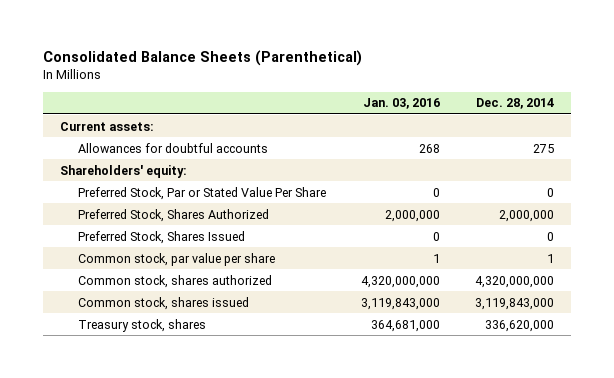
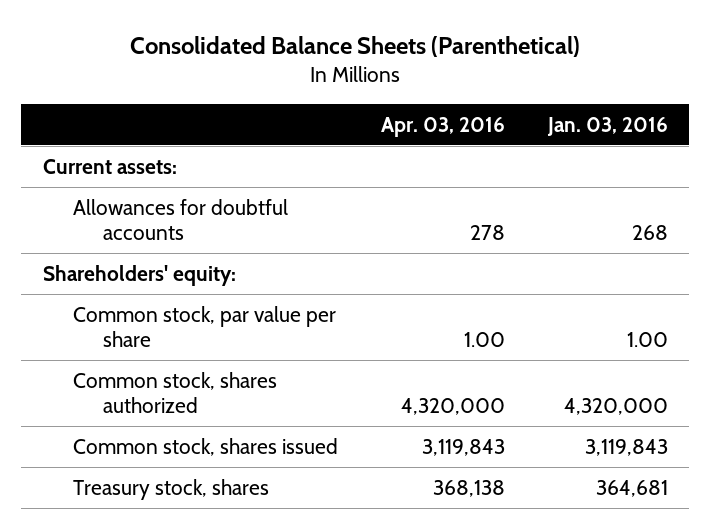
[475,98,554,110] Dec. 28, 2014 -> none
none -> [380,116,505,137] Apr. 03, 2016
[78,186,327,200] Preferred Stock, Par or Stated Value Per Share -> none
[78,208,270,222] Preferred Stock, Shares Authorized -> none
[78,230,246,244] Preferred Stock, Shares Issued -> none
[433,253,441,263] 1 -> [626,331,668,347] 1.00
[361,275,441,288] 4,320,000,000 -> [563,397,668,415] 4,320,000
[361,297,441,310] 3,119,843,000 -> [584,439,668,457] 3,119,843
[371,319,441,332] 364,681,000 -> [595,480,668,498] 364,681

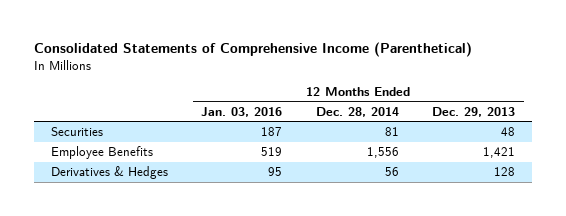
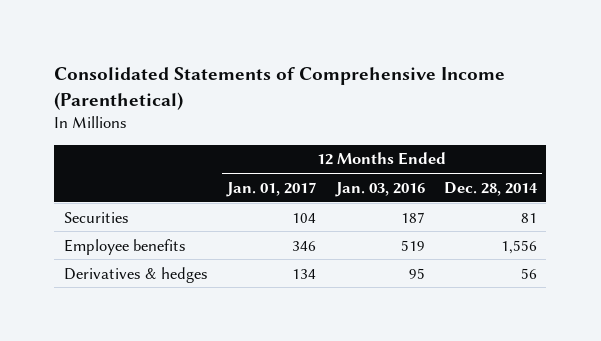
[432,106,516,117] Dec. 29, 2013 -> none
none -> [226,181,317,197] Jan. 01, 2017
[50,146,153,160] Employee Benefits -> [64,238,187,255] Employee benefits
[50,166,168,180] Derivatives & Hedges -> [64,266,209,283] Derivatives & hedges

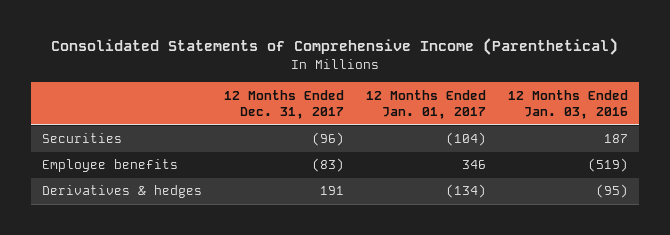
[443,181,538,196] Dec. 28, 2014 -> none
none -> [224,89,345,120] 12 Months Ended Dec. 31, 2017
[292,212,317,223] 104 -> [446,132,487,147] (104)
[400,239,425,251] 519 -> [588,158,629,173] (519)
[292,268,317,279] 134 -> [446,184,487,199] (134)
[408,267,425,279] 95 -> [596,184,629,199] (95)

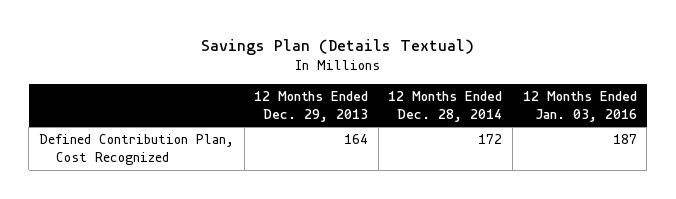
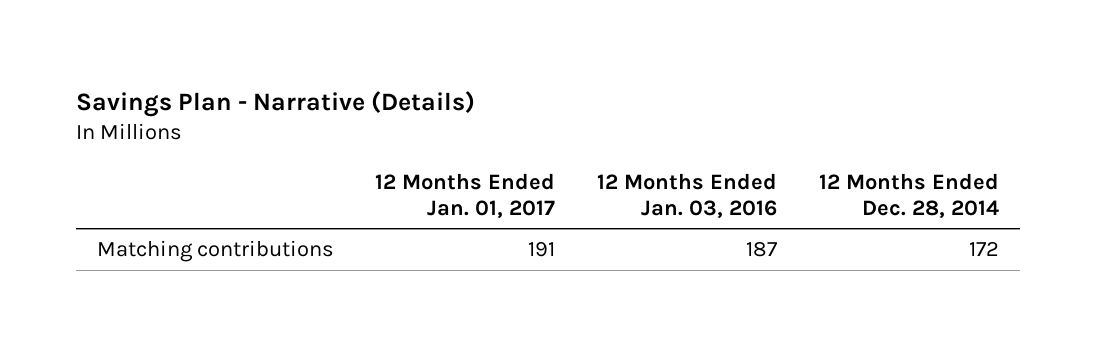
[200,38,474,55] Savings Plan (Details Textual) -> [75,90,475,117] Savings Plan - Narrative (Details)
[254,90,369,122] 12 Months Ended Dec. 29, 2013 -> none
none -> [375,172,556,218] 12 Months Ended Jan. 01, 2017
[38,134,234,166] Defined Contribution Plan, Cost Recognized -> [96,240,334,263] Matching contributions

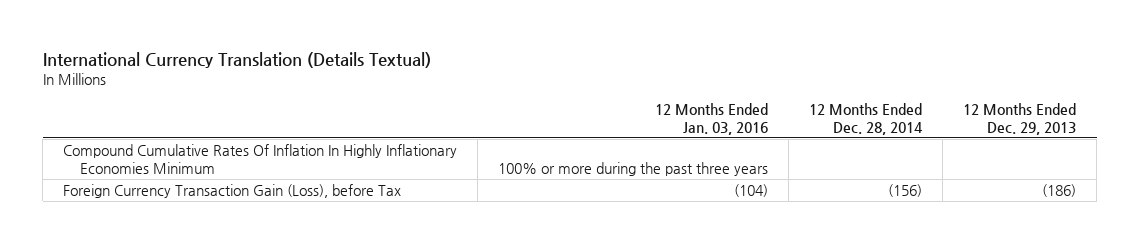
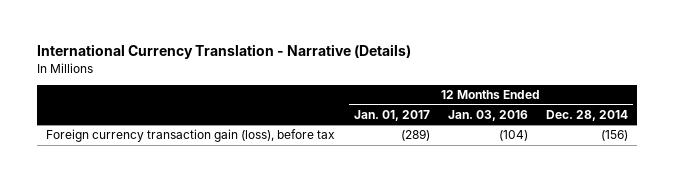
[42,51,431,68] International Currency Translation (Details Textual) -> [37,44,412,60] International Currency Translation - Narrative (Details)
[963,103,1077,136] 12 Months Ended Dec. 29, 2013 -> none
none -> [353,109,430,121] Jan. 01, 2017
[63,143,458,174] Compound Cumulative Rates Of Inflation In Highly Inflationary Economies Minimum -> none
[63,183,402,198] Foreign Currency Transaction Gain (Loss), before Tax -> [46,129,336,143] Foreign currency transaction gain (loss), before tax

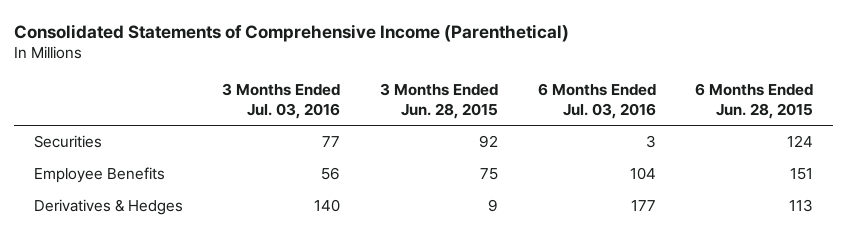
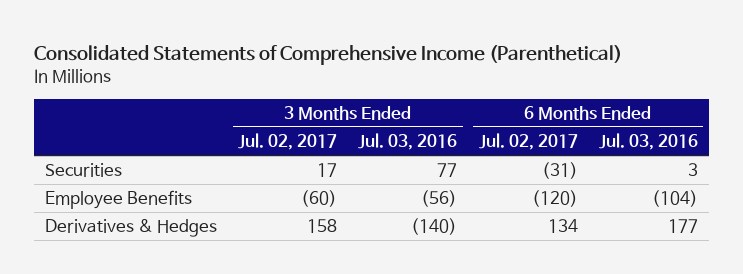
[379,83,498,120] 3 Months Ended Jun. 28, 2015 -> none
[695,83,814,120] 6 Months Ended Jun. 28, 2015 -> none
none -> [238,132,338,150] Jul. 02, 2017
none -> [478,132,578,150] Jul. 02, 2017
[321,167,341,181] 56 -> [421,190,458,208] (56)
[629,167,656,181] 104 -> [651,190,698,208] (104)
[314,199,341,213] 140 -> [411,218,458,236] (140)

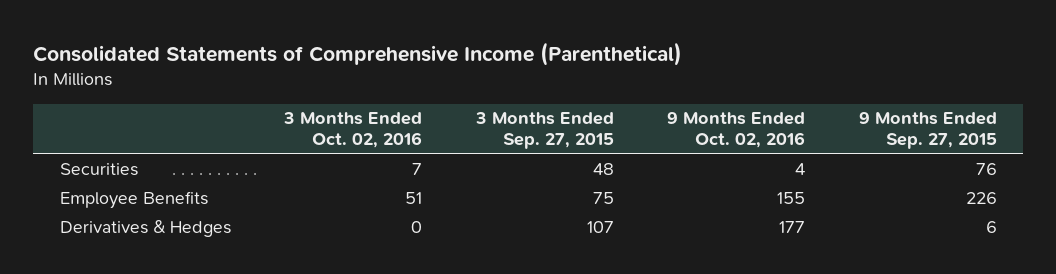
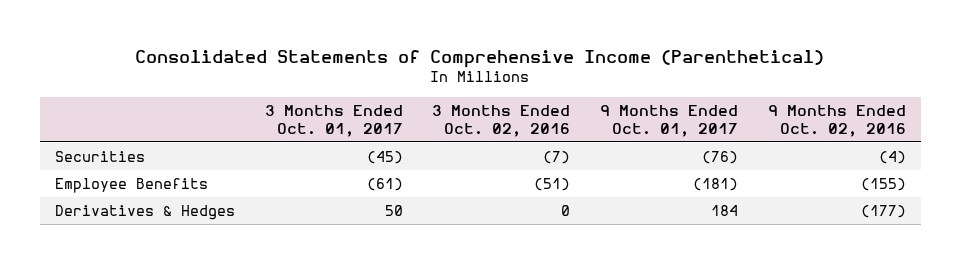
[474,112,614,150] 3 Months Ended Sep. 27, 2015 -> none
[858,112,997,150] 9 Months Ended Sep. 27, 2015 -> none
none -> [264,104,403,137] 3 Months Ended Oct. 01, 2017
none -> [600,104,739,137] 9 Months Ended Oct. 01, 2017
[412,162,423,175] 7 -> [543,151,571,165] (7)
[795,162,806,175] 4 -> [878,151,906,165] (4)
[405,191,423,204] 51 -> [534,178,571,192] (51)
[777,191,806,204] 155 -> [860,178,906,192] (155)
[779,220,806,233] 177 -> [860,205,906,219] (177)

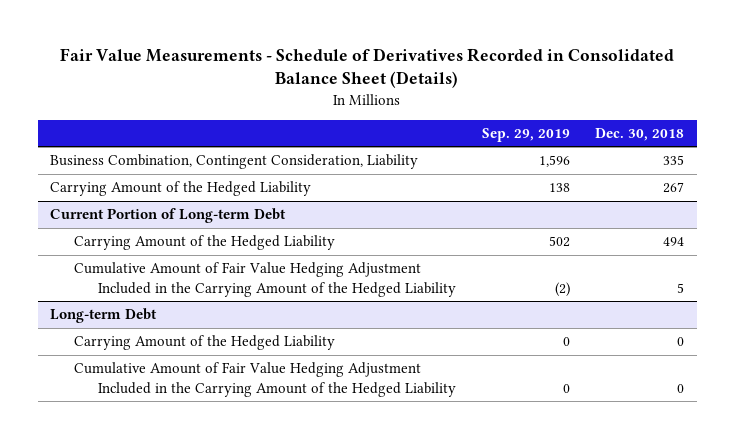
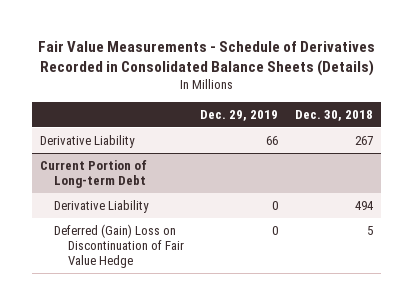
[60,47,675,89] Fair Value Measurements - Schedule of Derivatives Recorded in Consolidated Balance Sheet (Details) -> [37,41,375,77] Fair Value Measurements - Schedule of Derivatives Recorded in Consolidated Balance Sheets (Details)
[481,127,570,142] Sep. 29, 2019 -> none
none -> [200,110,279,122] Dec. 29, 2019
[50,154,419,170] Business Combination, Contingent Consideration, Liability -> none
[50,181,312,197] Carrying Amount of the Hedged Liability -> [40,134,136,148] Derivative Liability
[50,308,158,324] Long-term Debt -> none
[74,335,336,351] Carrying Amount of the Hedged Liability -> none
[74,362,456,397] Cumulative Amount of Fair Value Hedging Adjustment Included in the Carrying Amount of the Hedged Liability -> none
[74,235,336,251] Carrying Amount of the Hedged Liability -> [54,199,150,213] Derivative Liability
[74,262,456,297] Cumulative Amount of Fair Value Hedging Adjustment Included in the Carrying Amount of the Hedged Liability -> [54,223,184,269] Deferred (Gain) Loss on Discontinuation of Fair Value Hedge

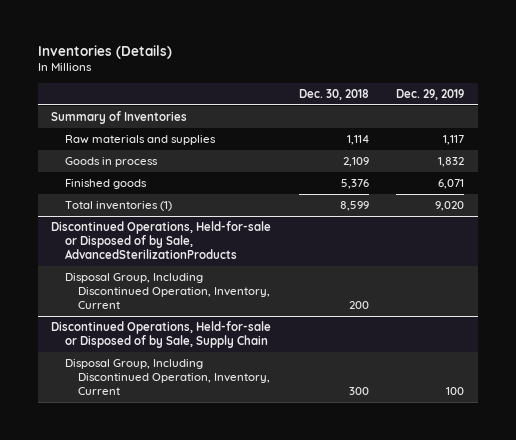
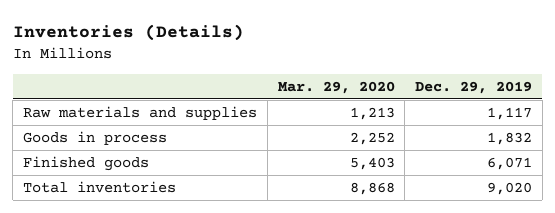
[298,88,369,100] Dec. 30, 2018 -> none
none -> [277,80,395,94] Mar. 29, 2020
[51,111,188,125] Summary of Inventories -> none
[51,221,272,260] Discontinued Operations, Held-for-sale or Disposed of by Sale, AdvancedSterilizationProducts -> none
[64,273,270,310] Disposal Group, Including Discontinued Operation, Inventory, Current -> none
[51,321,272,349] Discontinued Operations, Held-for-sale or Disposed of by Sale, Supply Chain -> none
[64,359,270,396] Disposal Group, Including Discontinued Operation, Inventory, Current -> none
[64,201,172,212] Total inventories (1) -> [23,181,177,194] Total inventories

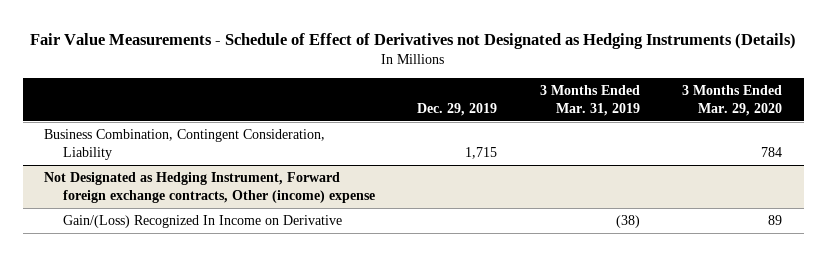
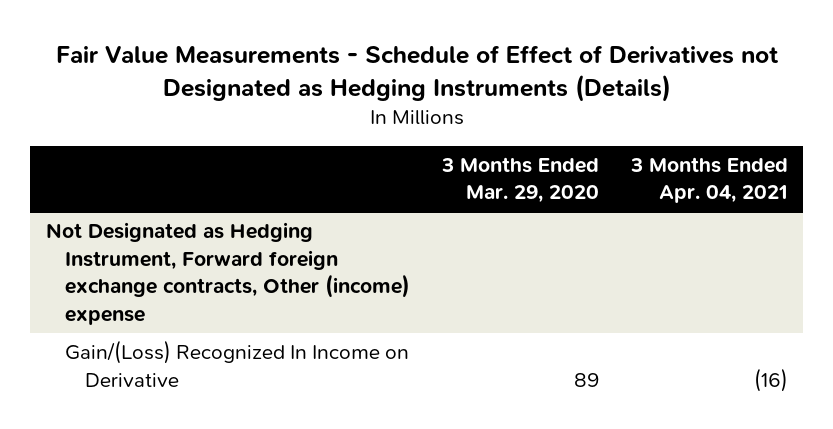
[417,103,498,117] Dec. 29, 2019 -> none
[539,85,640,117] 3 Months Ended Mar. 31, 2019 -> none
none -> [629,156,788,204] 3 Months Ended Apr. 04, 2021
[43,128,325,161] Business Combination, Contingent Consideration, Liability -> none

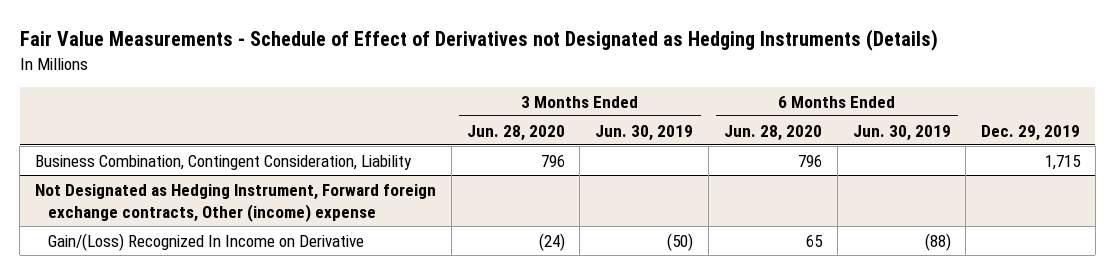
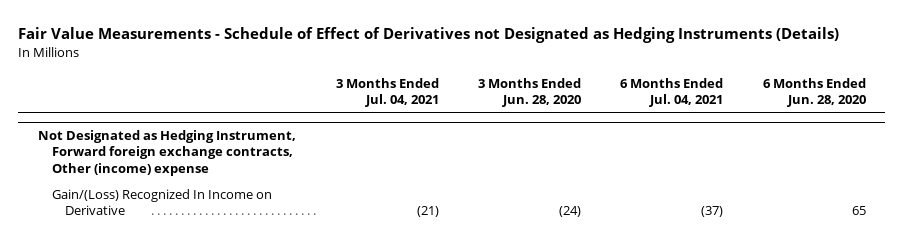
[595,124,694,141] Jun. 30, 2019 -> none
[852,124,951,141] Jun. 30, 2019 -> none
[981,124,1081,141] Dec. 29, 2019 -> none
none -> [335,77,439,108] 3 Months Ended Jul. 04, 2021
none -> [620,77,724,108] 6 Months Ended Jul. 04, 2021
[34,154,412,170] Business Combination, Contingent Consideration, Liability -> none

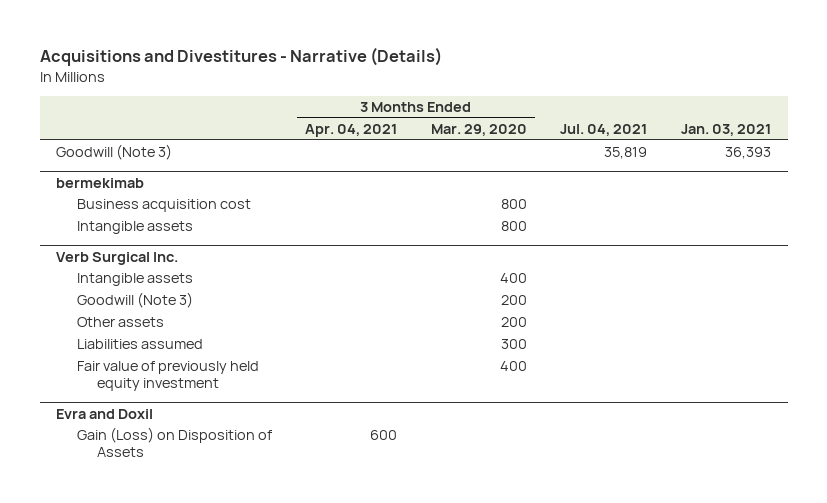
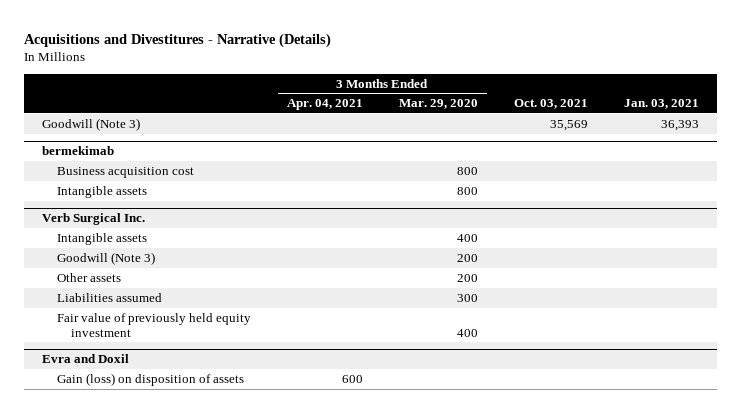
[560,124,648,137] Jul. 04, 2021 -> none
none -> [513,99,588,110] Oct. 03, 2021
[76,427,272,458] Gain (Loss) on Disposition of Assets -> [56,372,244,386] Gain (loss) on disposition of assets

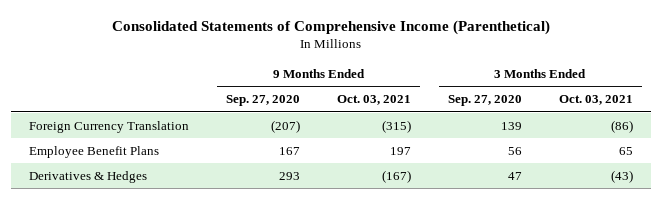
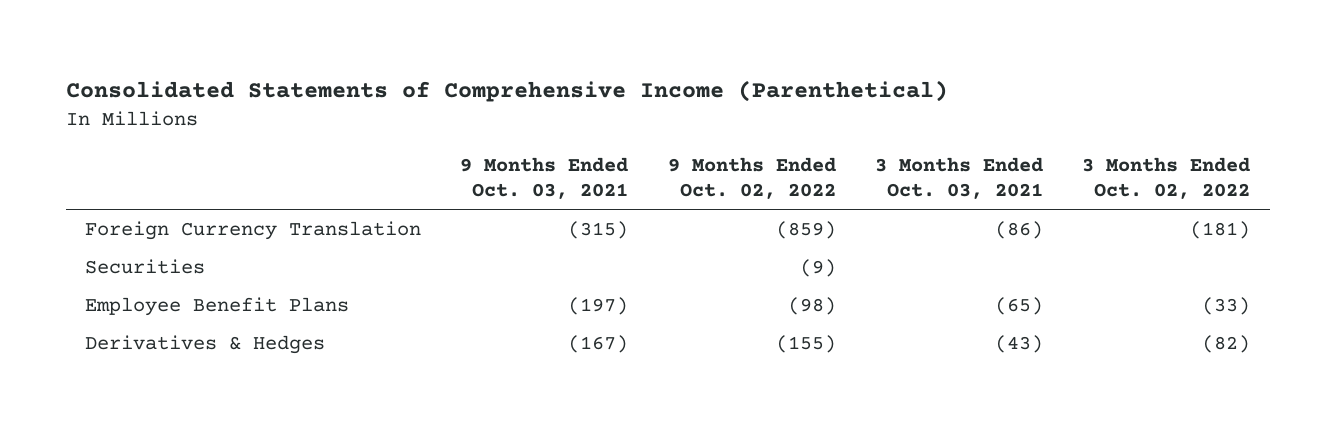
[226,95,301,107] Sep. 27, 2020 -> none
[447,95,522,107] Sep. 27, 2020 -> none
none -> [667,156,836,200] 9 Months Ended Oct. 02, 2022
none -> [1082,156,1251,200] 3 Months Ended Oct. 02, 2022
none -> [85,259,206,275] Securities
[390,146,412,155] 197 -> [568,297,629,316] (197)
[618,146,633,155] 65 -> [994,297,1043,316] (65)

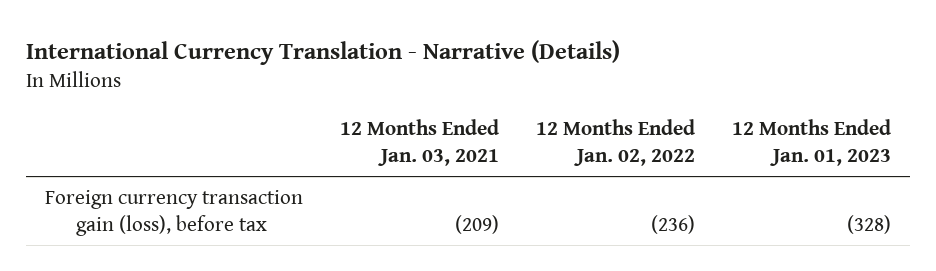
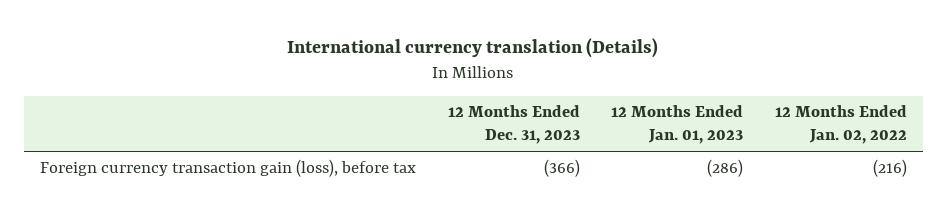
[26,39,621,65] International Currency Translation - Narrative (Details) -> [287,37,659,58] International currency translation (Details)
[339,119,499,167] 12 Months Ended Jan. 03, 2021 -> none
none -> [447,105,580,145] 12 Months Ended Dec. 31, 2023
[651,215,696,235] (236) -> [872,159,907,178] (216)
[847,215,892,235] (328) -> [707,159,744,178] (286)

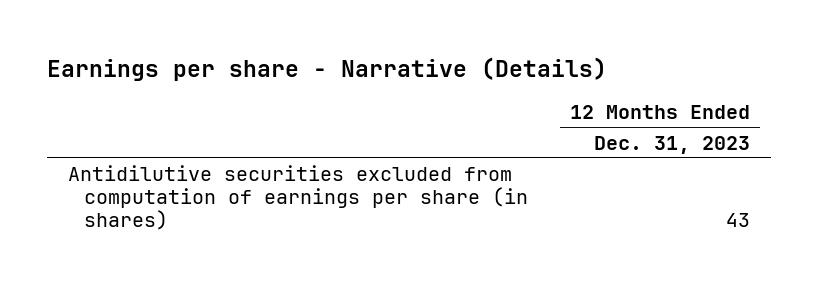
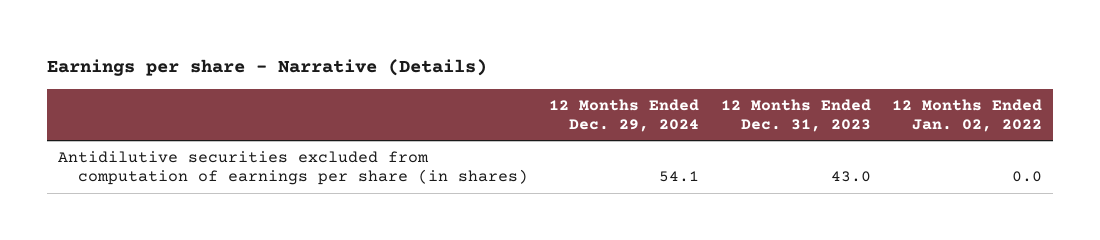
none -> [549,98,700,133] 12 Months Ended Dec. 29, 2024
none -> [892,98,1043,133] 12 Months Ended Jan. 02, 2022
[726,212,751,227] 43 -> [830,171,871,183] 43.0

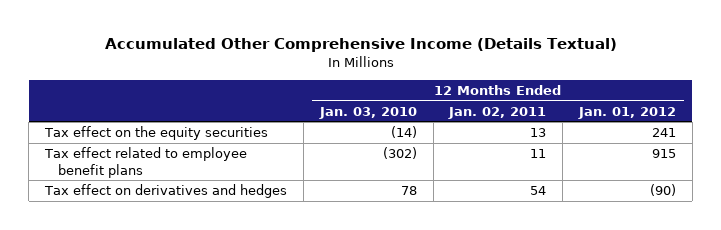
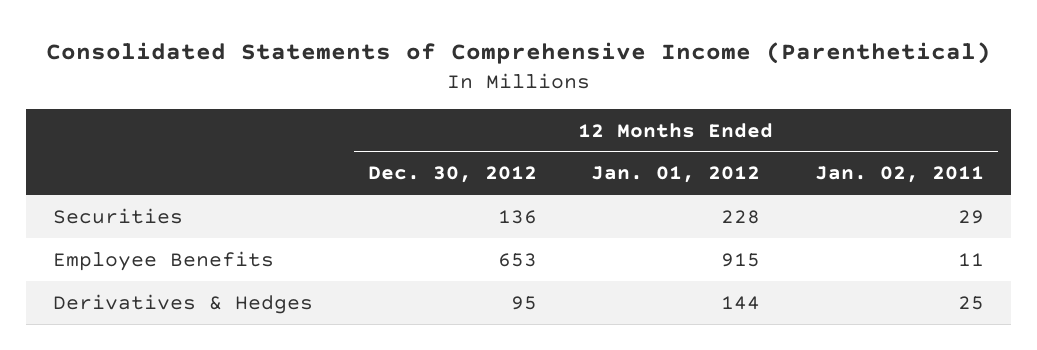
[104,38,617,53] Accumulated Other Comprehensive Income (Details Textual) -> [45,42,991,65] Consolidated Statements of Comprehensive Income (Parenthetical)
[318,106,417,119] Jan. 03, 2010 -> none
none -> [367,166,537,184] Dec. 30, 2012
[44,126,269,141] Tax effect on the equity securities -> none
none -> [53,207,184,224] Securities
[44,147,248,178] Tax effect related to employee benefit plans -> [53,250,275,271] Employee Benefits
[44,184,288,199] Tax effect on derivatives and hedges -> [53,293,314,314] Derivatives & Hedges
[530,186,547,196] 54 -> [957,295,984,310] 25
[649,184,676,197] (90) -> [721,295,761,310] 144

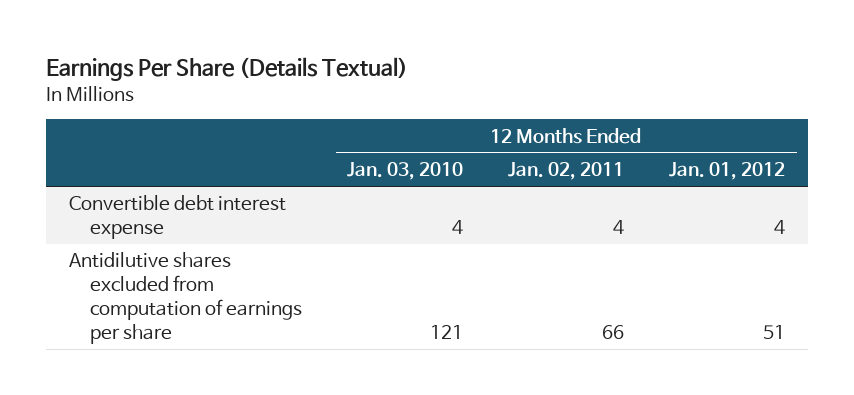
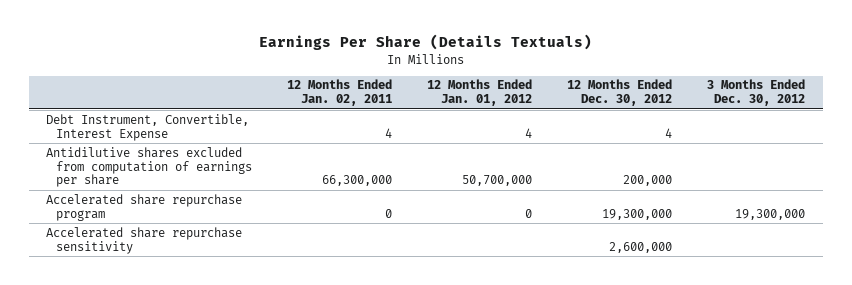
[46,57,409,82] Earnings Per Share (Details Textual) -> [258,34,592,51] Earnings Per Share (Details Textuals)
[347,162,464,181] Jan. 03, 2010 -> none
none -> [567,79,673,107] 12 Months Ended Dec. 30, 2012
none -> [707,79,806,107] 3 Months Ended Dec. 30, 2012
[69,195,287,240] Convertible debt interest expense -> [46,113,250,141] Debt Instrument, Convertible, Interest Expense
[602,324,625,339] 66 -> [322,175,393,187] 66,300,000
[763,324,786,339] 51 -> [462,175,533,187] 50,700,000
none -> [46,193,243,221] Accelerated share repurchase program
none -> [46,226,243,254] Accelerated share repurchase sensitivity

